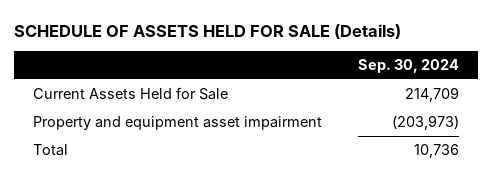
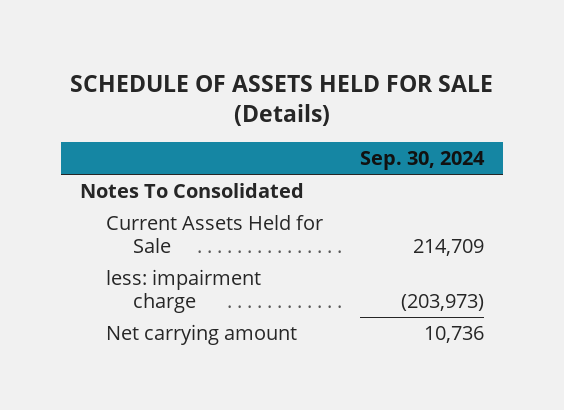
none -> [79,183,304,199] Notes To Consolidated
[32,116,322,131] Property and equipment asset impairment -> [106,269,262,314] less: impairment charge
[32,144,68,157] Total -> [106,324,298,346] Net carrying amount

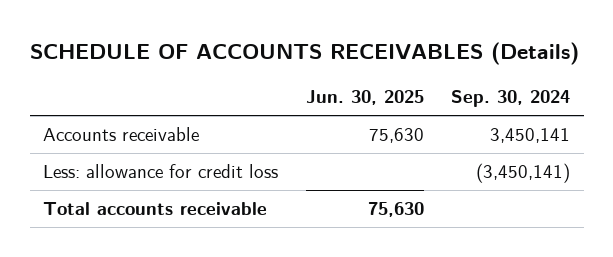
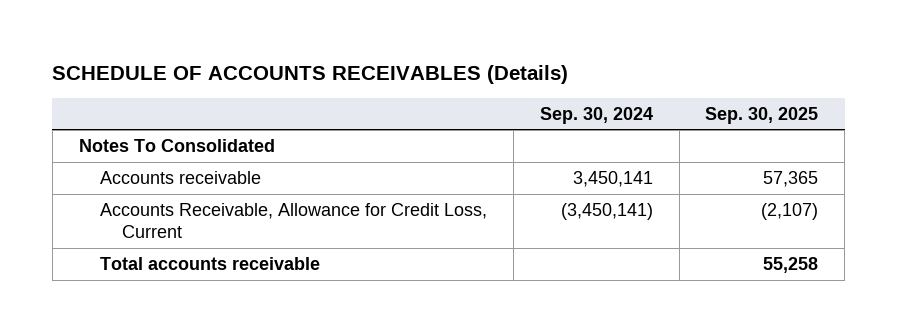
[305,90,424,106] Jun. 30, 2025 -> none
none -> [705,106,819,124] Sep. 30, 2025
none -> [78,138,275,152] Notes To Consolidated
[43,164,279,179] Less: allowance for credit loss -> [100,202,488,239] Accounts Receivable, Allowance for Credit Loss, Current

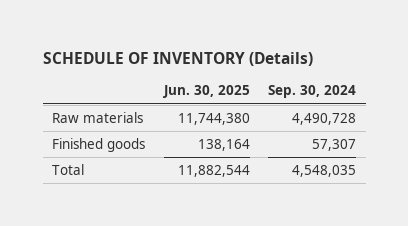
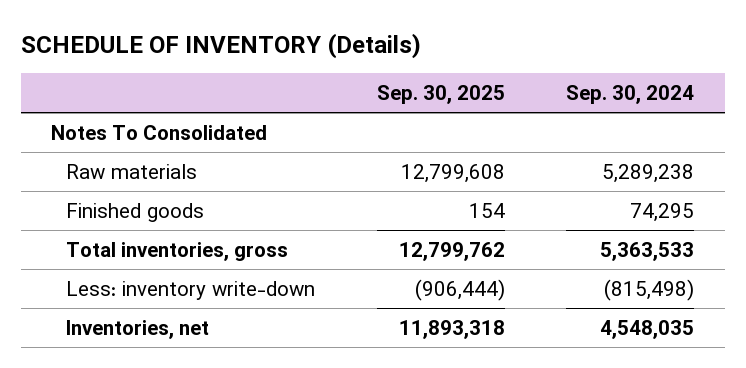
[162,85,250,99] Jun. 30, 2025 -> none
none -> [376,85,505,105] Sep. 30, 2025
none -> [51,124,268,140] Notes To Consolidated
[292,113,357,126] 4,490,728 -> [602,163,695,183] 5,289,238
[312,139,357,152] 57,307 -> [630,202,695,222] 74,295
none -> [66,241,289,261] Total inventories, gross
none -> [66,280,316,300] Less: inventory write-down
[51,164,84,176] Total -> [66,319,210,339] Inventories, net

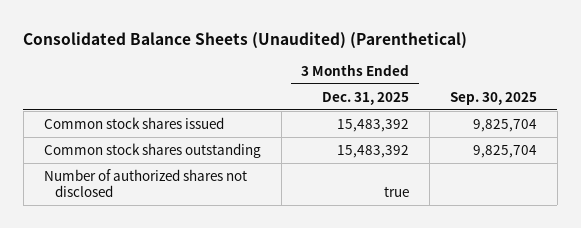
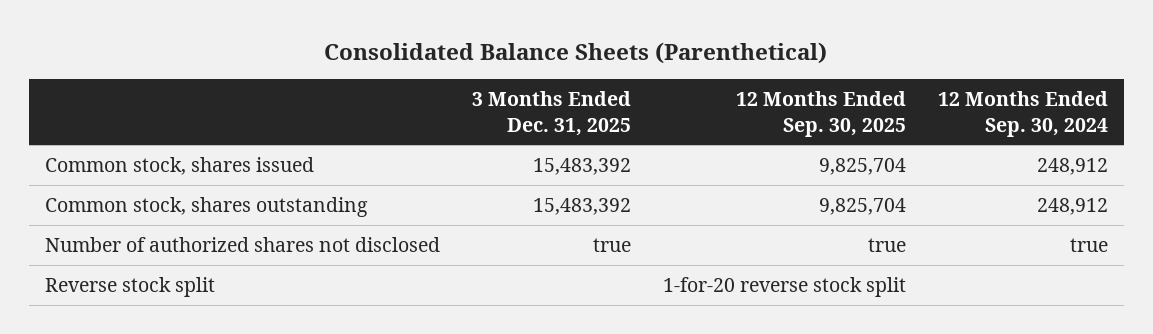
[23,31,468,49] Consolidated Balance Sheets (Unaudited) (Parenthetical) -> [324,41,828,64] Consolidated Balance Sheets (Parenthetical)
[449,91,537,105] Sep. 30, 2025 -> none
none -> [735,91,906,137] 12 Months Ended Sep. 30, 2025
none -> [937,91,1108,137] 12 Months Ended Sep. 30, 2024
[43,116,224,129] Common stock shares issued -> [45,156,315,175] Common stock, shares issued
[43,142,261,158] Common stock shares outstanding -> [45,196,369,217] Common stock, shares outstanding
none -> [45,276,216,297] Reverse stock split

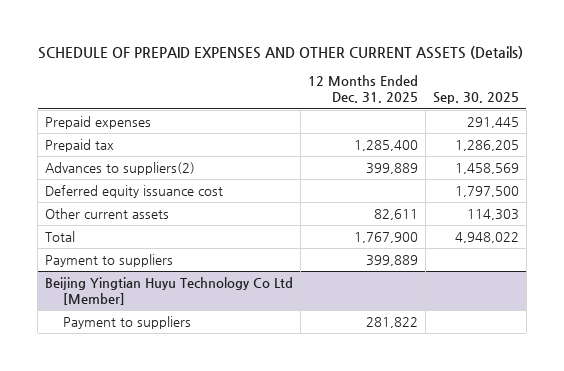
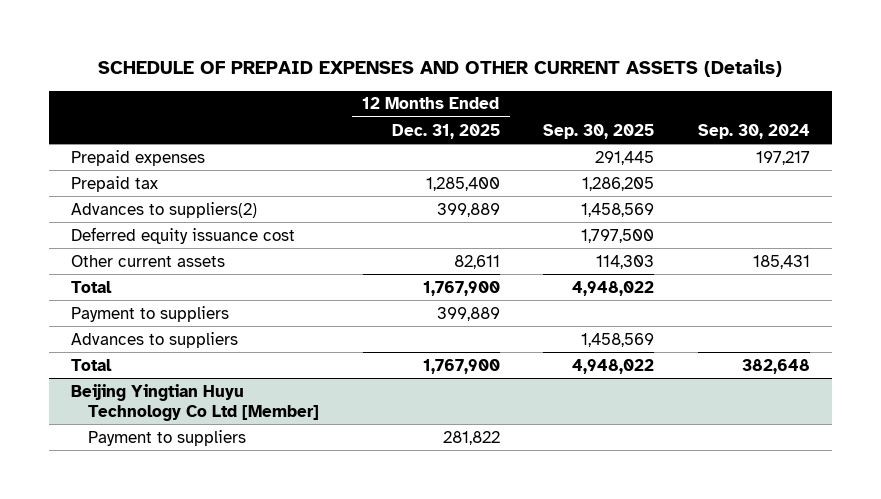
none -> [697,123,810,139] Sep. 30, 2024
none -> [71,331,239,348] Advances to suppliers
none -> [71,358,113,371] Total

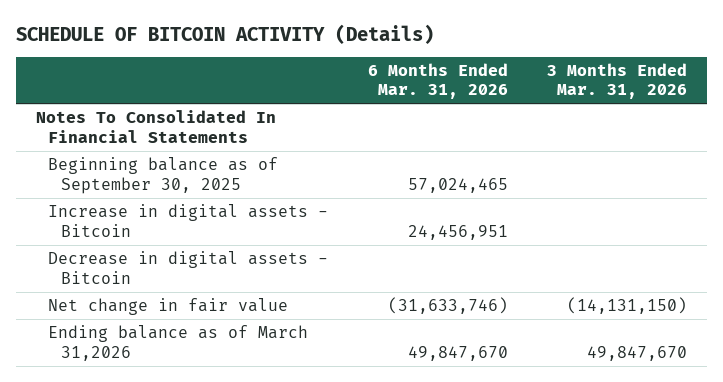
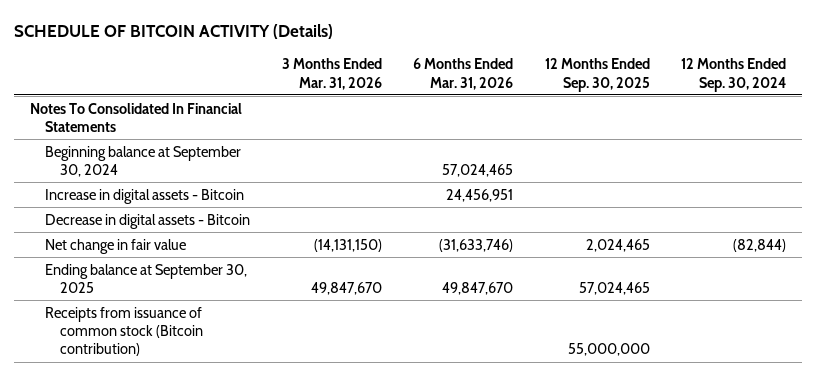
none -> [544,58,650,92] 12 Months Ended Sep. 30, 2025
none -> [681,58,787,92] 12 Months Ended Sep. 30, 2024
[48,157,279,194] Beginning balance as of September 30, 2025 -> [44,145,241,177] Beginning balance at September 30, 2024
[48,325,309,361] Ending balance as of March 31,2026 -> [44,263,247,293] Ending balance at September 30, 2025
none -> [44,306,203,357] Receipts from issuance of common stock (Bitcoin contribution)

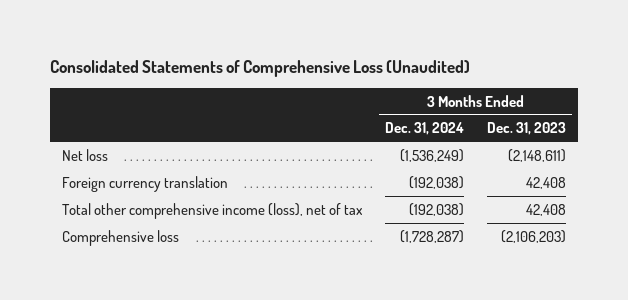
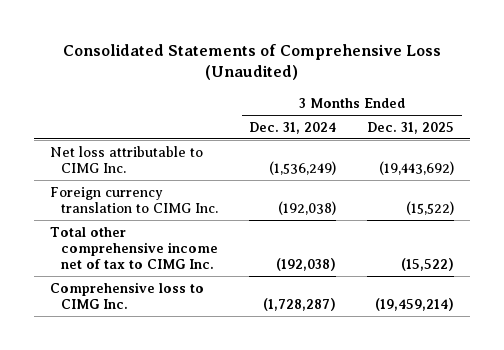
[487,122,567,136] Dec. 31, 2023 -> none
none -> [367,121,455,134] Dec. 31, 2025
[61,148,108,161] Net loss -> [49,145,203,173] Net loss attributable to CIMG Inc.
[61,175,228,192] Foreign currency translation -> [49,186,219,213] Foreign currency translation to CIMG Inc.
[61,202,363,219] Total other comprehensive income (loss), net of tax -> [49,226,219,270] Total other comprehensive income net of tax to CIMG Inc.
[61,229,179,246] Comprehensive loss -> [49,281,204,309] Comprehensive loss to CIMG Inc.

